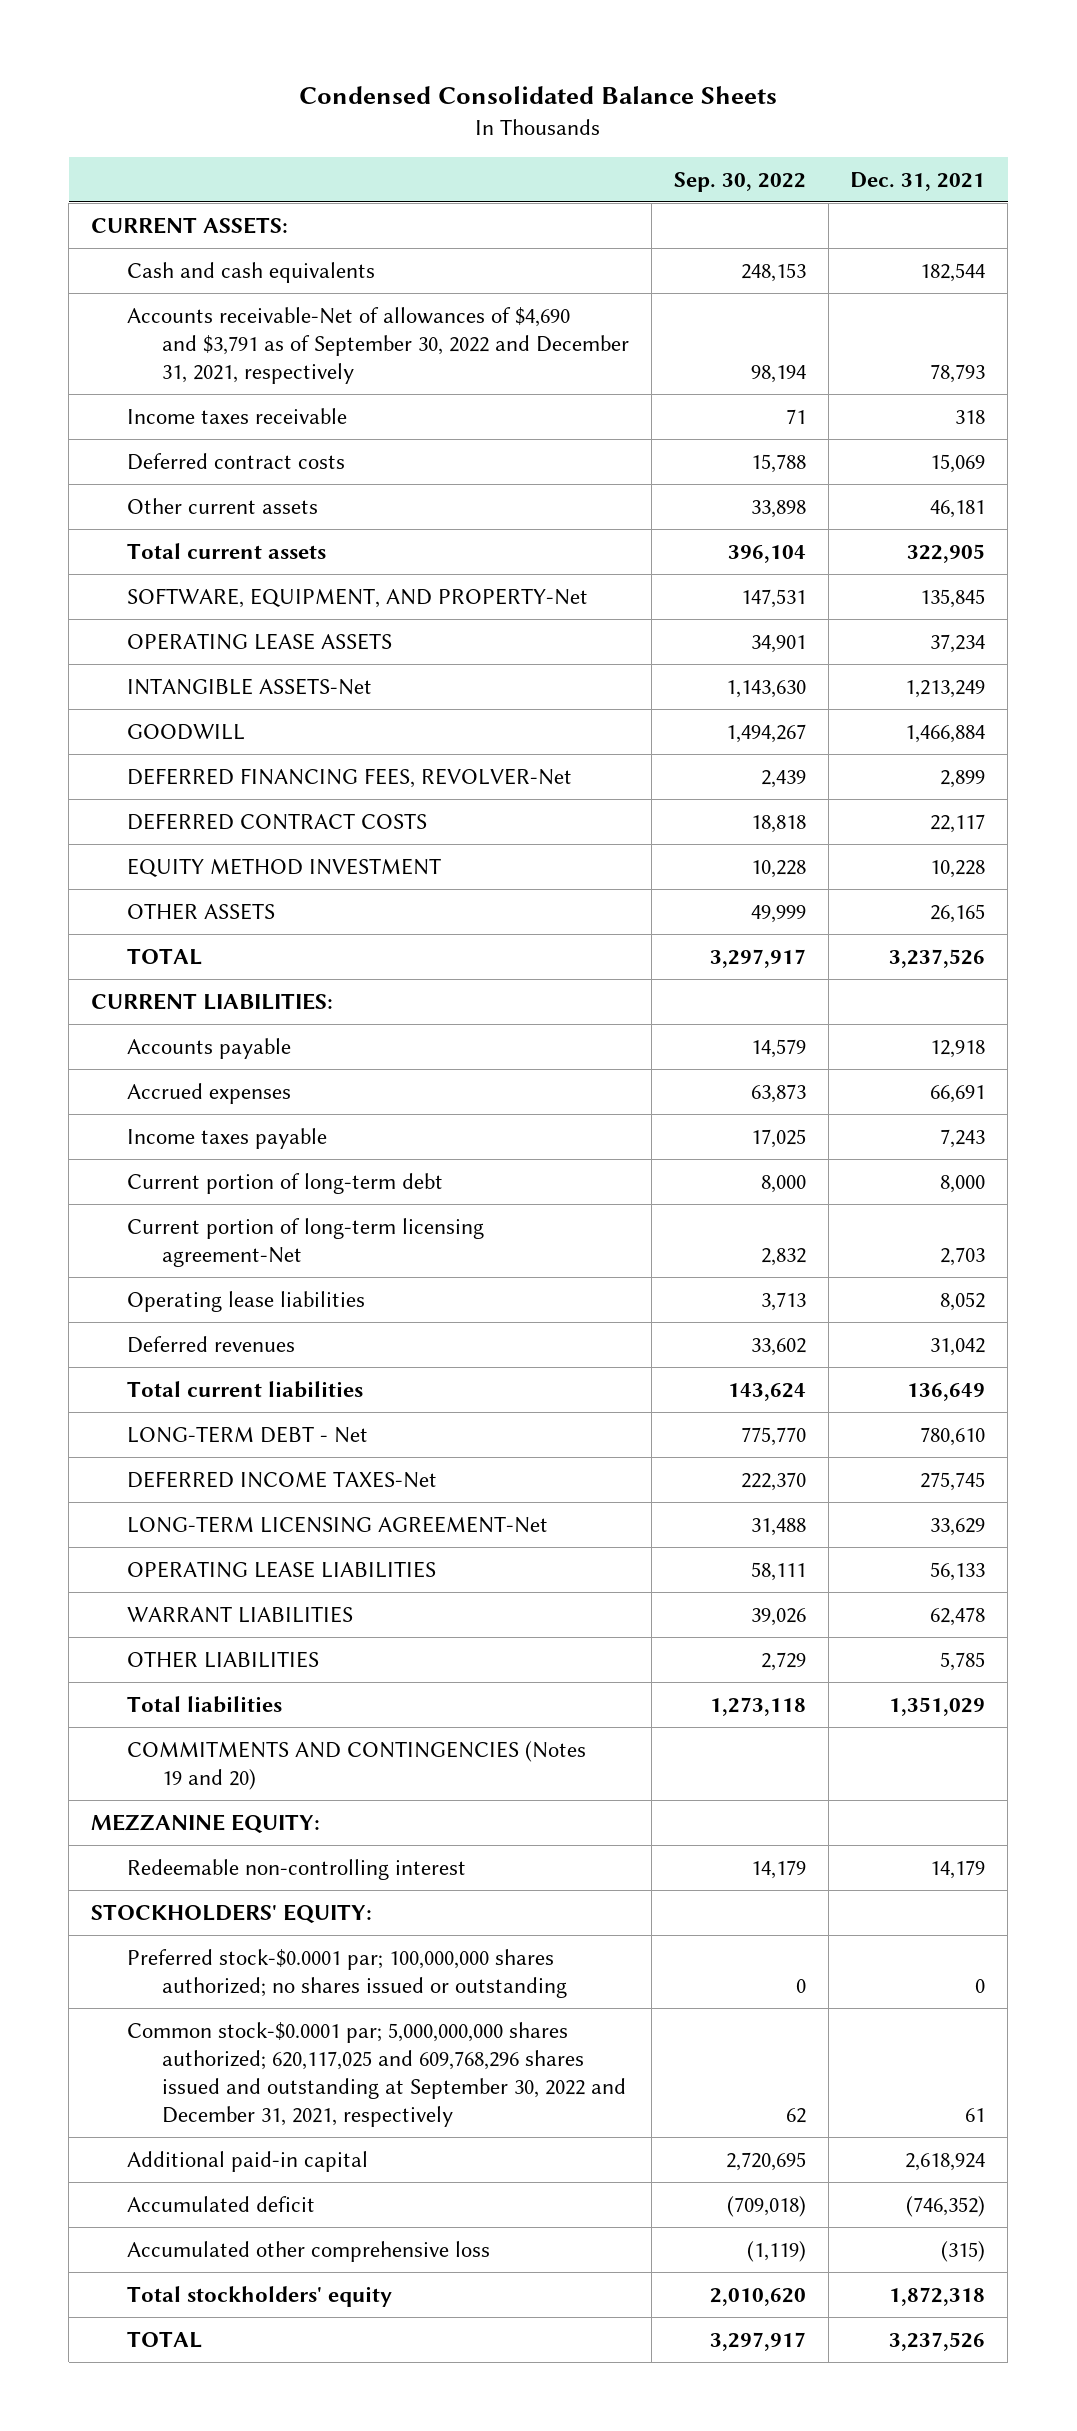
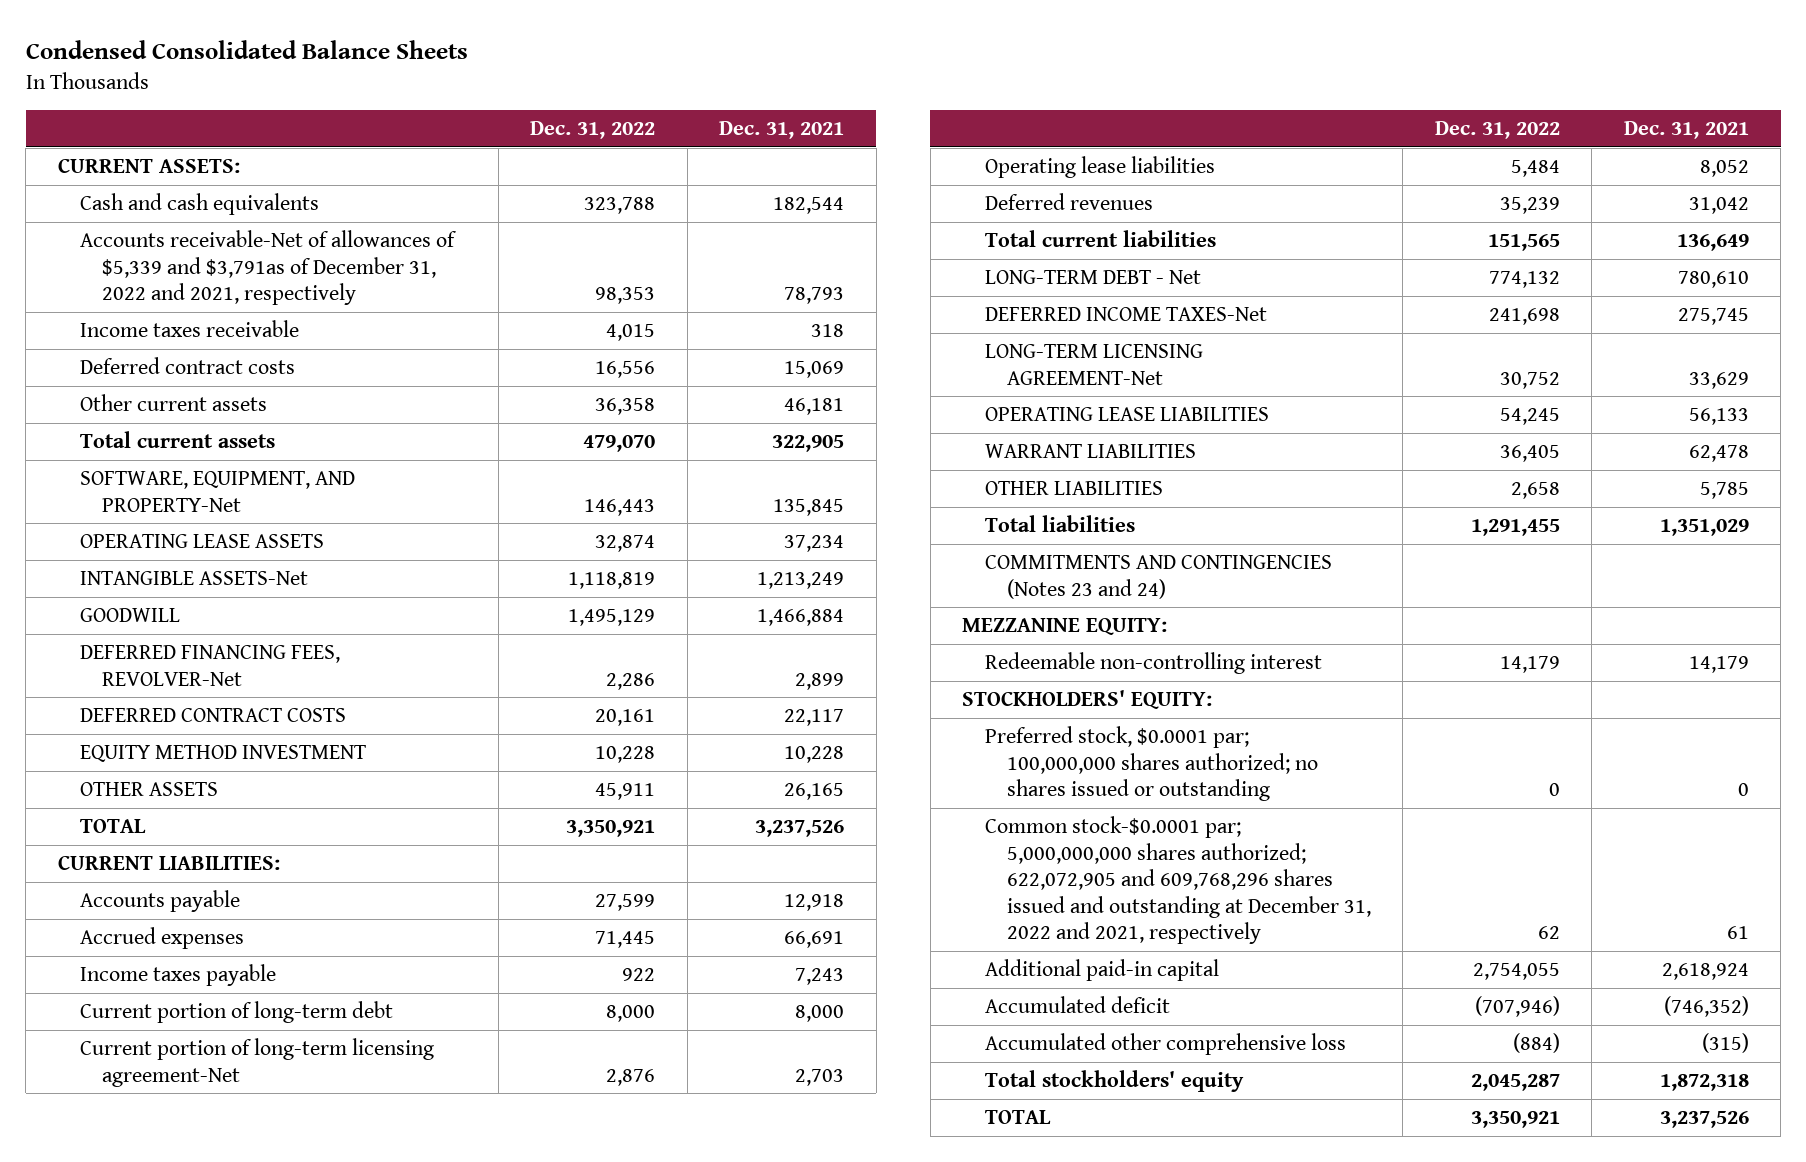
[673,171,806,192] Sep. 30, 2022 -> none
none -> [530,121,656,140] Dec. 31, 2022
[126,306,629,385] Accounts receivable-Net of allowances of $4,690 and $3,791 as of September 30, 2022 and December 31, 2021, respectively -> [80,230,458,306] Accounts receivable-Net of allowances of $5,339 and $3,791as of December 31, 2022 and 2021, respectively
[126,1740,586,1790] COMMITMENTS AND CONTINGENCIES (Notes 19 and 20) -> [984,555,1332,599] COMMITMENTS AND CONTINGENCIES (Notes 23 and 24)
[126,1948,567,1998] Preferred stock-$0.0001 par; 100,000,000 shares authorized; no shares issued or outstanding -> [984,726,1318,802] Preferred stock, $0.0001 par; 100,000,000 shares authorized; no shares issued or outstanding
[126,2021,626,2128] Common stock-$0.0001 par; 5,000,000,000 shares authorized; 620,117,025 and 609,768,296 shares issued and outstanding at September 30, 2022 and December 31, 2021, respectively -> [984,816,1371,945] Common stock-$0.0001 par; 5,000,000,000 shares authorized; 622,072,905 and 609,768,296 shares issued and outstanding at December 31, 2022 and 2021, respectively

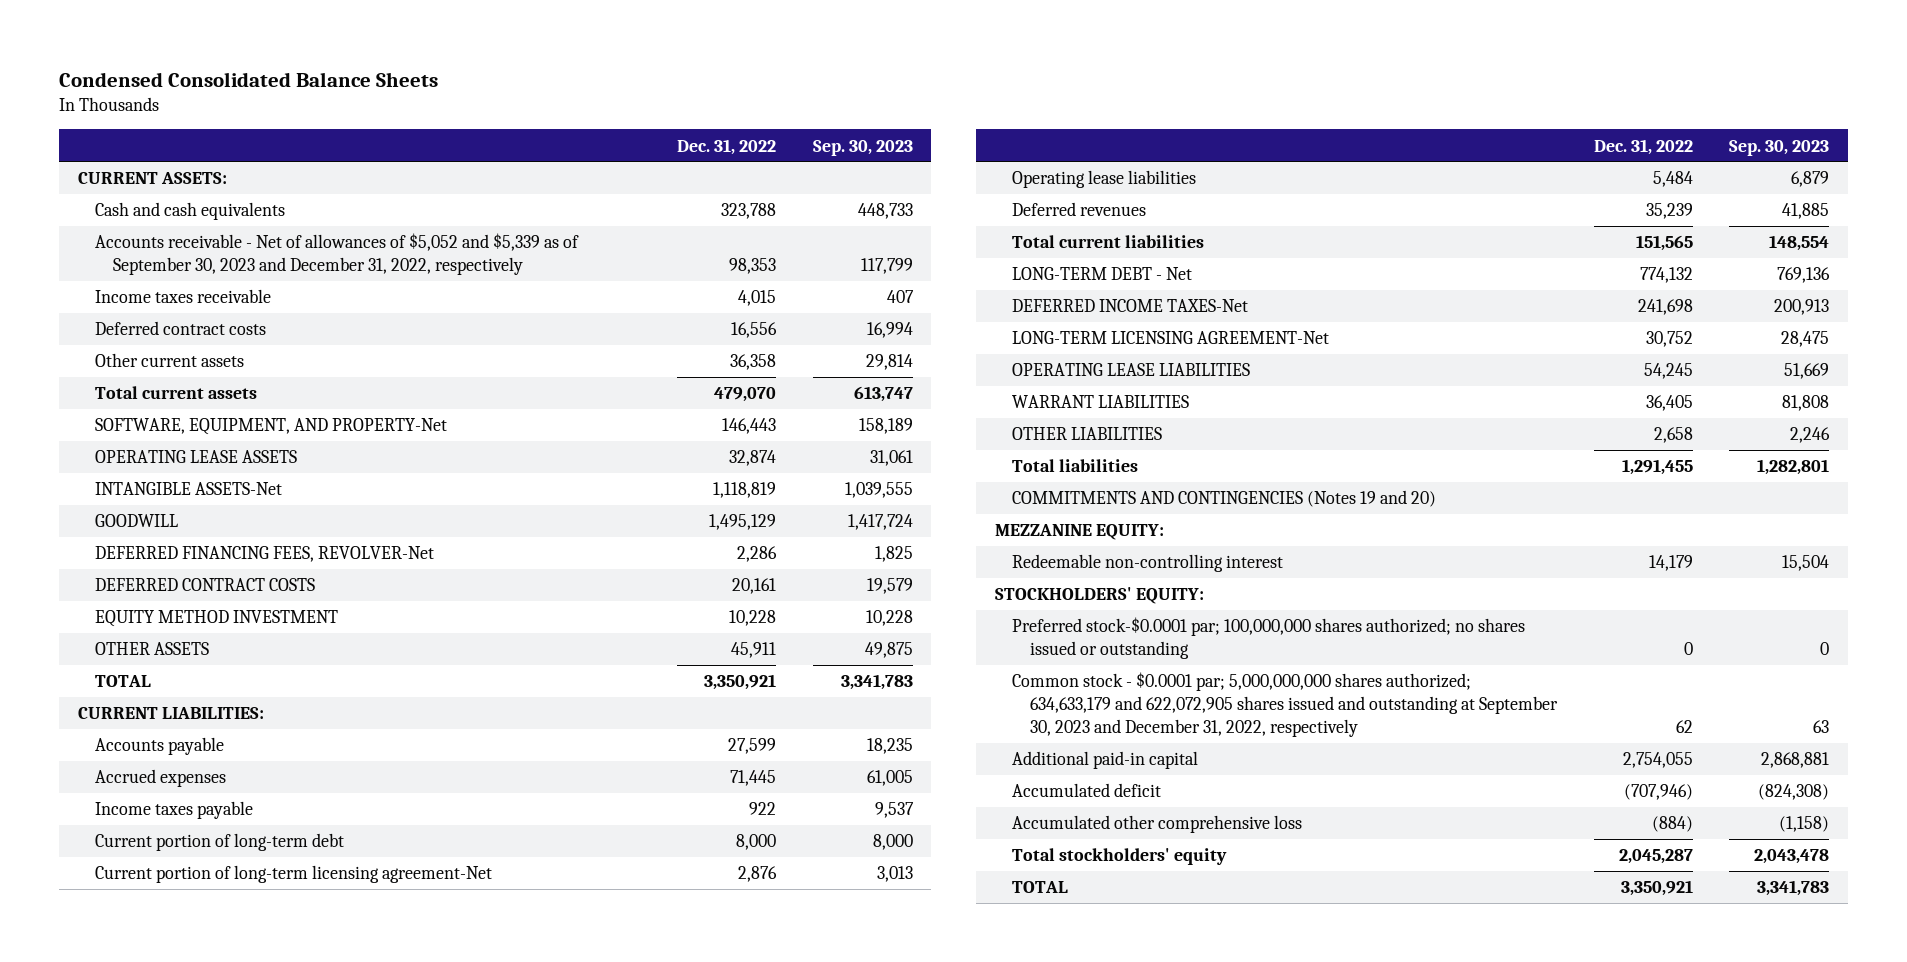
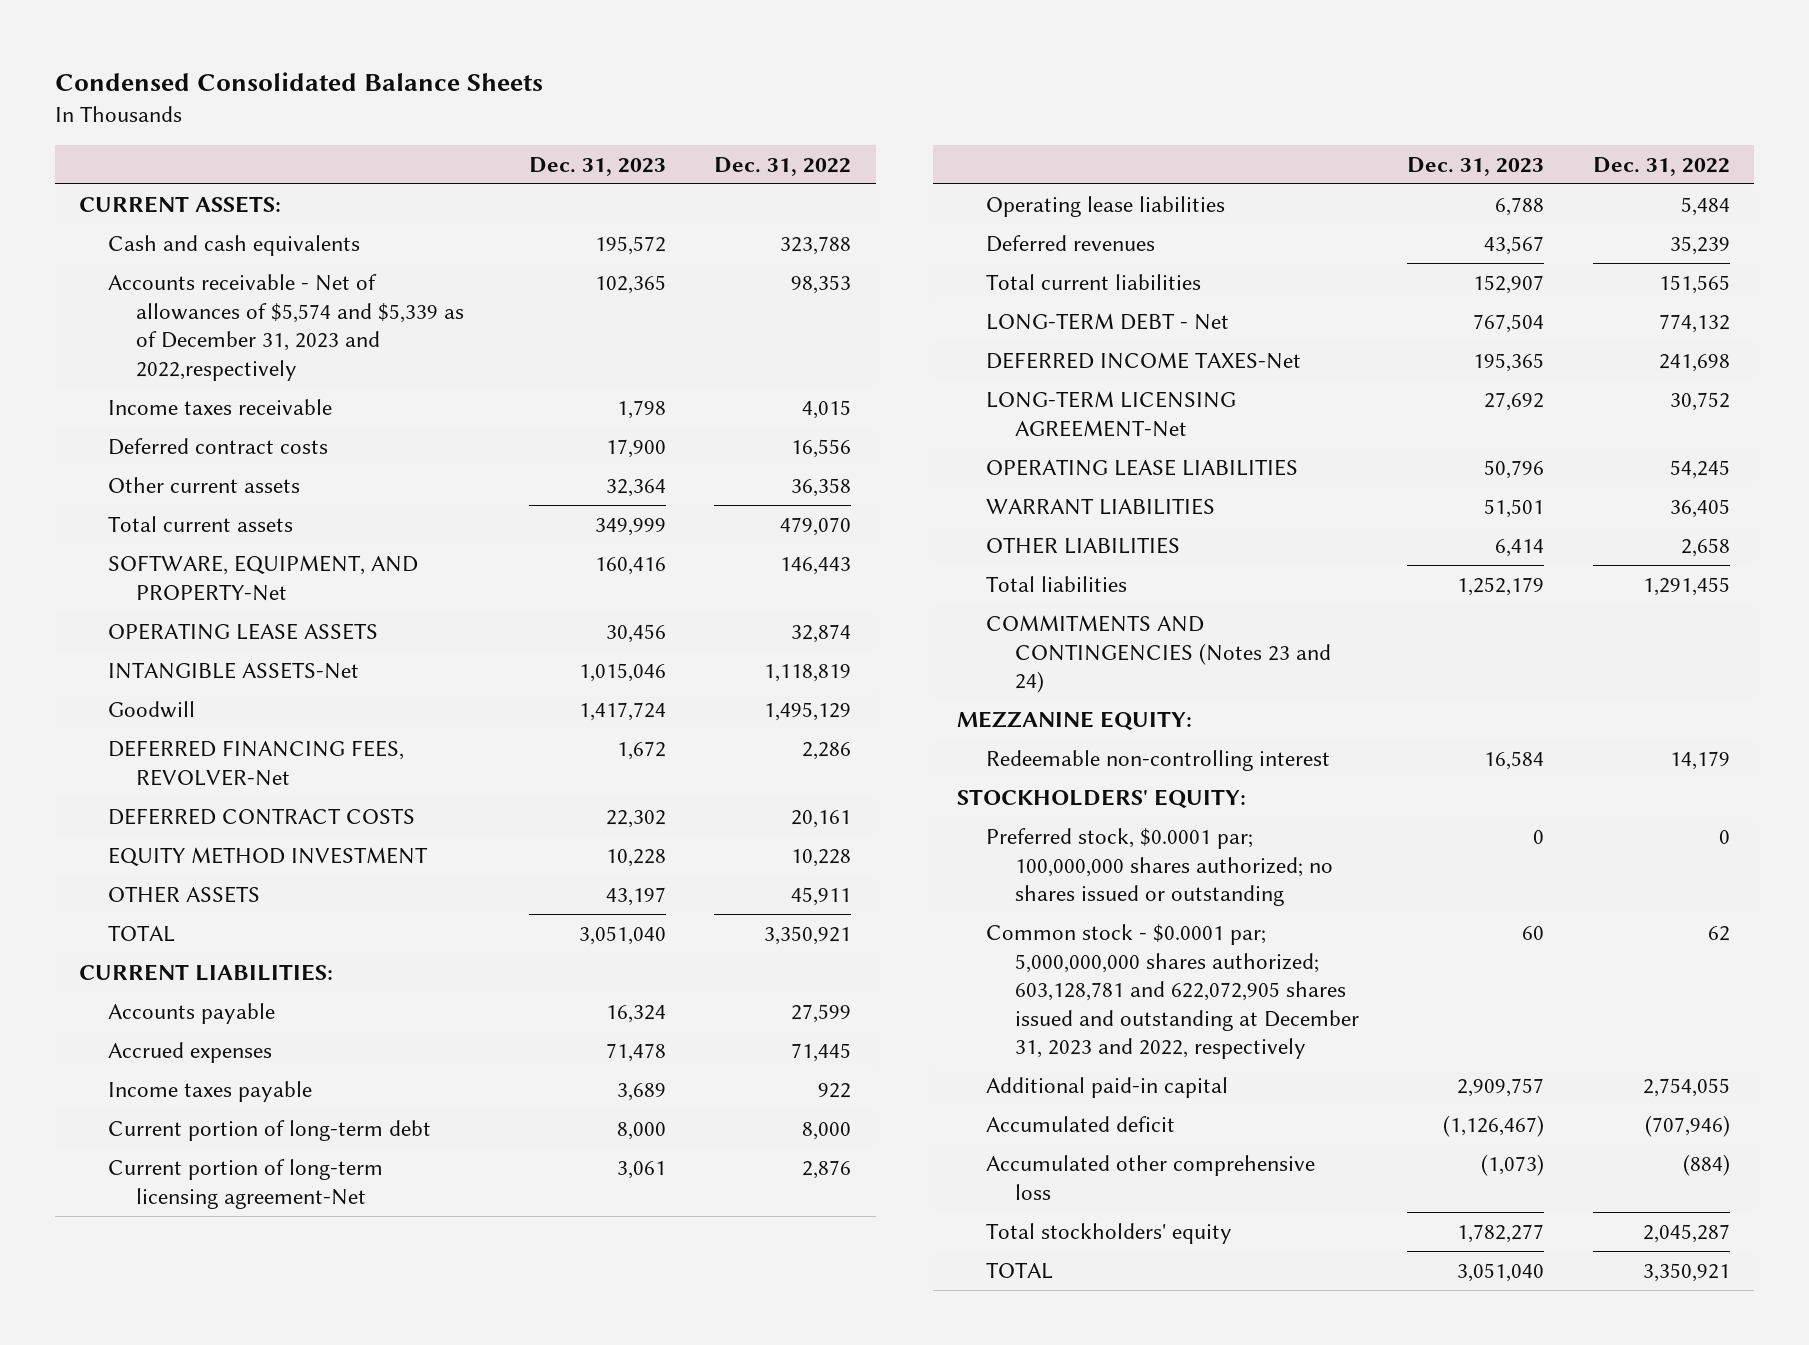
[812,139,913,156] Sep. 30, 2023 -> none
none -> [528,156,666,176] Dec. 31, 2023
[95,233,580,276] Accounts receivable - Net of allowances of $5,052 and $5,339 as of September 30, 2023 and December 31, 2022, respectively -> [107,273,465,381] Accounts receivable - Net of allowances of $5,574 and $5,339 as of December 31, 2023 and 2022,respectively
[95,514,179,528] GOODWILL -> [107,700,195,718] Goodwill
[1012,490,1437,508] COMMITMENTS AND CONTINGENCIES (Notes 19 and 20) -> [985,614,1331,694] COMMITMENTS AND CONTINGENCIES (Notes 23 and 24)
[1012,617,1526,660] Preferred stock-$0.0001 par; 100,000,000 shares authorized; no shares issued or outstanding -> [985,827,1333,907] Preferred stock, $0.0001 par; 100,000,000 shares authorized; no shares issued or outstanding
[1012,672,1558,738] Common stock - $0.0001 par; 5,000,000,000 shares authorized; 634,633,179 and 622,072,905 shares issued and outstanding at September 30, 2023 and December 31, 2022, respectively -> [985,923,1359,1060] Common stock - $0.0001 par; 5,000,000,000 shares authorized; 603,128,781 and 622,072,905 shares issued and outstanding at December 31, 2023 and 2022, respectively

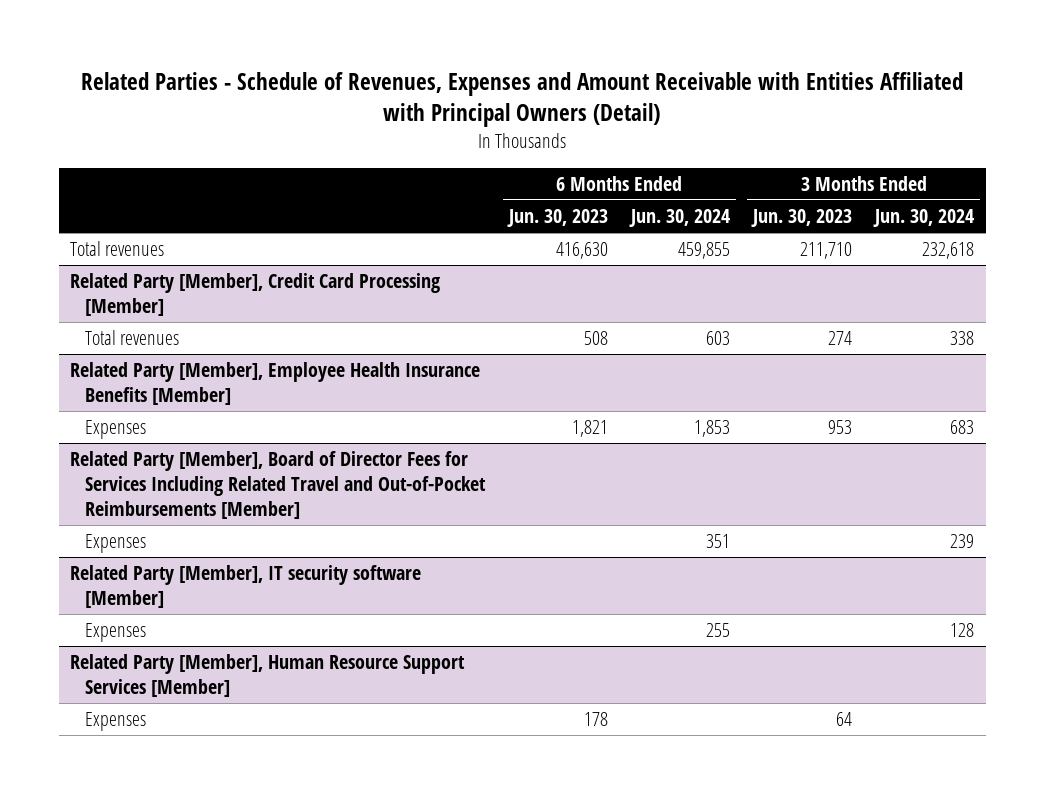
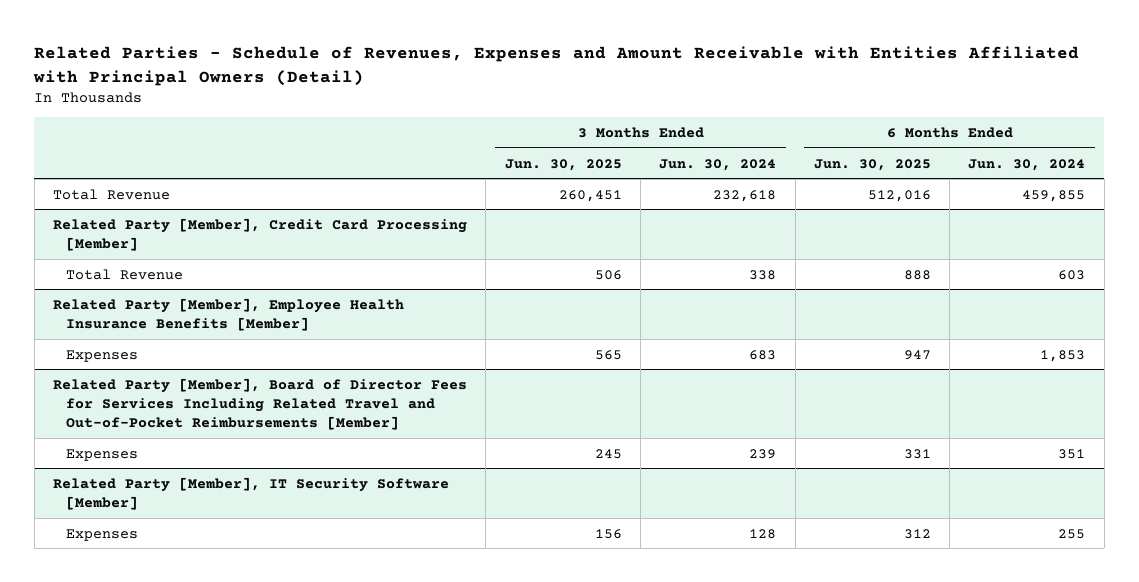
[506,209,608,228] Jun. 30, 2023 -> none
[751,209,853,228] Jun. 30, 2023 -> none
none -> [504,158,622,171] Jun. 30, 2025
none -> [813,158,931,171] Jun. 30, 2025
[70,241,165,257] Total revenues -> [53,188,171,200] Total Revenue
[85,330,180,346] Total revenues -> [65,268,183,280] Total Revenue
[70,565,422,609] Related Party [Member], IT security software [Member] -> [53,476,450,510] Related Party [Member], IT Security Software [Member]
[70,654,466,698] Related Party [Member], Human Resource Support Services [Member] -> none
[85,712,147,732] Expenses -> none

